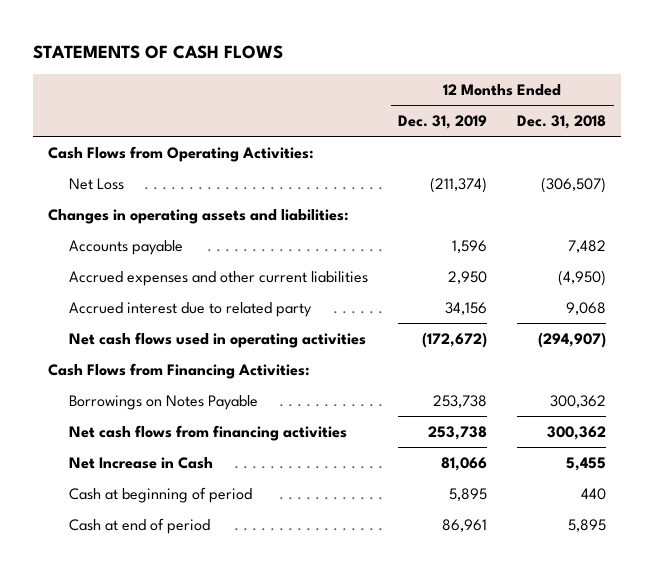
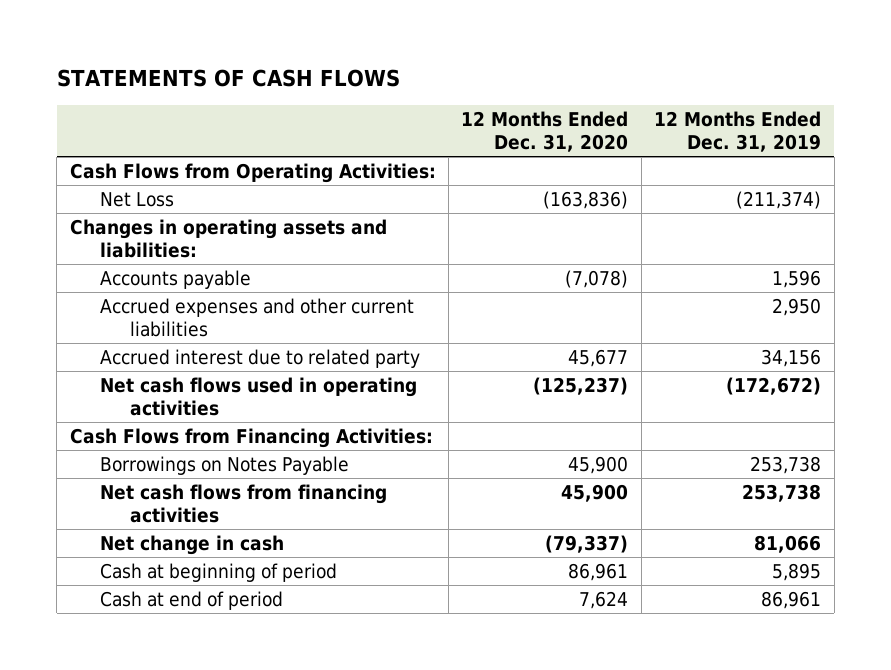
[517,114,607,129] Dec. 31, 2018 -> none
none -> [461,111,629,153] 12 Months Ended Dec. 31, 2020
[69,456,214,469] Net Increase in Cash -> [99,534,284,555] Net change in cash

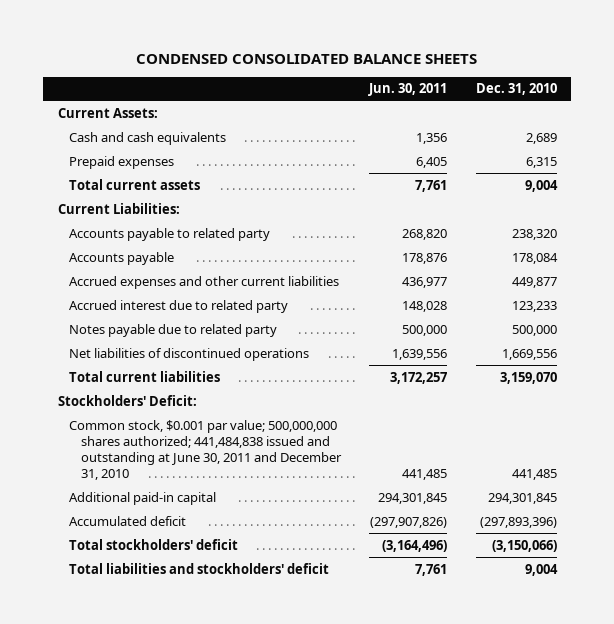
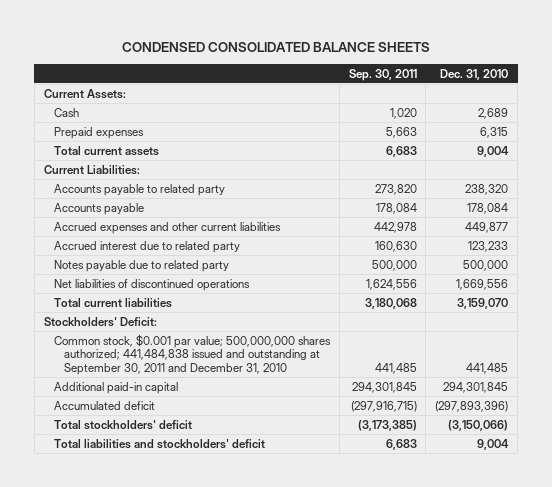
[368,83,448,97] Jun. 30, 2011 -> none
none -> [348,68,417,81] Sep. 30, 2011
[69,131,227,145] Cash and cash equivalents -> [53,107,79,117] Cash
[69,419,343,480] Common stock, $0.001 par value; 500,000,000 shares authorized; 441,484,838 issued and outstanding at June 30, 2011 and December 31, 2010 -> [53,333,331,376] Common stock, $0.001 par value; 500,000,000 shares authorized; 441,484,838 issued and outstanding at September 30, 2011 and December 31, 2010

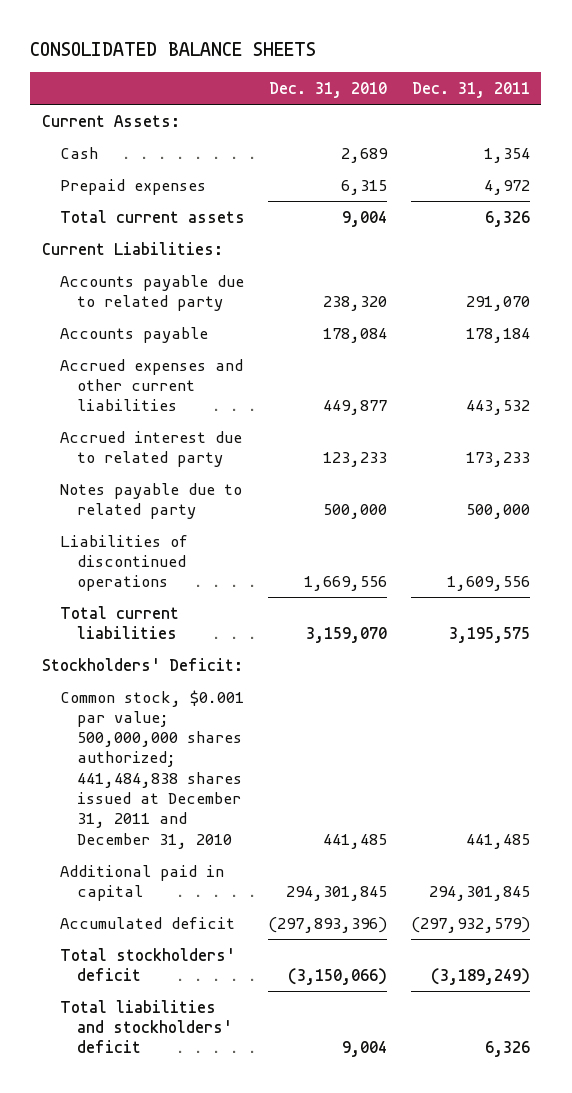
[121,42,430,53] CONDENSED CONSOLIDATED BALANCE SHEETS -> [30,41,317,56] CONSOLIDATED BALANCE SHEETS
[348,68,417,81] Sep. 30, 2011 -> none
none -> [411,81,530,98] Dec. 31, 2011
[53,183,225,196] Accounts payable to related party -> [59,274,244,311] Accounts payable due to related party
[53,278,250,291] Net liabilities of discontinued operations -> [59,534,188,592] Liabilities of discontinued operations
[53,333,331,376] Common stock, $0.001 par value; 500,000,000 shares authorized; 441,484,838 issued and outstanding at September 30, 2011 and December 31, 2010 -> [59,689,244,849] Common stock, $0.001 par value; 500,000,000 shares authorized; 441,484,838 shares issued at December 31, 2011 and December 31, 2010
[53,381,178,394] Additional paid-in capital -> [59,864,224,901] Additional paid in capital

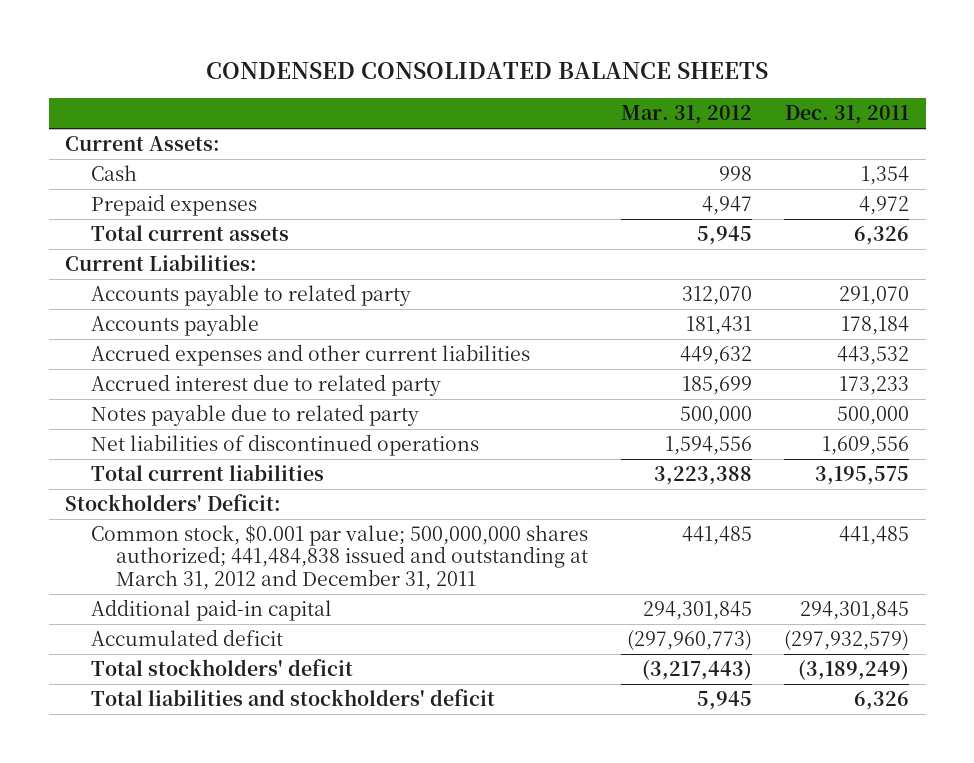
[30,41,317,56] CONSOLIDATED BALANCE SHEETS -> [206,62,769,80] CONDENSED CONSOLIDATED BALANCE SHEETS
[269,81,388,98] Dec. 31, 2010 -> none
none -> [620,105,752,125] Mar. 31, 2012
[59,274,244,311] Accounts payable due to related party -> [90,283,411,306] Accounts payable to related party
[59,534,188,592] Liabilities of discontinued operations -> [90,433,479,456] Net liabilities of discontinued operations
[59,689,244,849] Common stock, $0.001 par value; 500,000,000 shares authorized; 441,484,838 shares issued at December 31, 2011 and December 31, 2010 -> [90,524,589,590] Common stock, $0.001 par value; 500,000,000 shares authorized; 441,484,838 issued and outstanding at March 31, 2012 and December 31, 2011
[59,864,224,901] Additional paid in capital -> [90,598,332,621] Additional paid-in capital

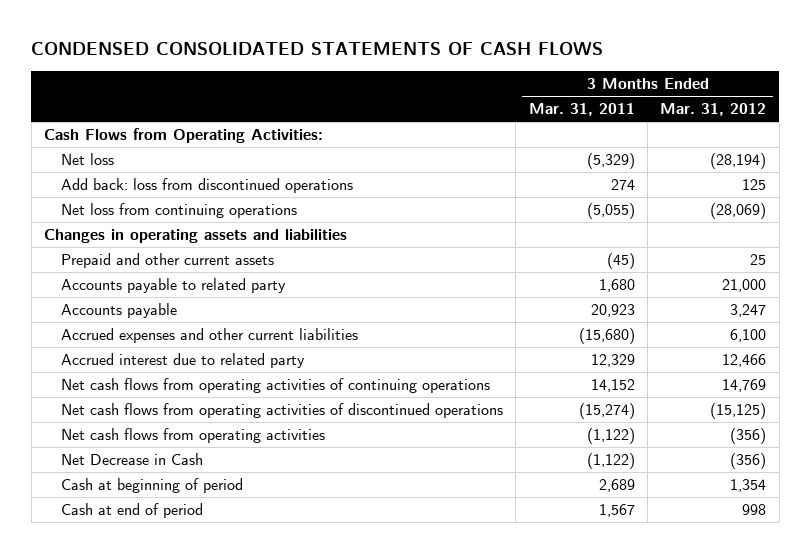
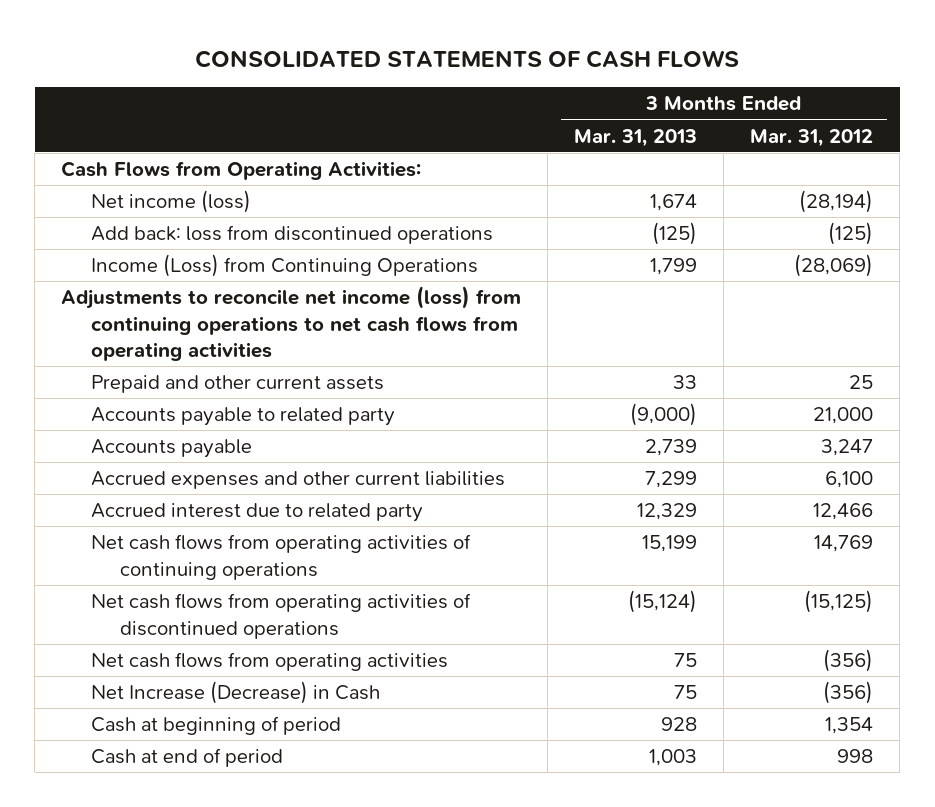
[31,42,604,56] CONDENSED CONSOLIDATED STATEMENTS OF CASH FLOWS -> [195,49,740,68] CONSOLIDATED STATEMENTS OF CASH FLOWS
[528,103,635,117] Mar. 31, 2011 -> none
none -> [574,128,698,147] Mar. 31, 2013
[44,229,348,244] Changes in operating assets and liabilities -> none
[61,153,115,166] Net loss -> [90,190,251,214] Net income (loss)
[742,179,767,191] 125 -> [828,222,874,246] (125)
[61,203,298,219] Net loss from continuing operations -> [90,254,478,278] Income (Loss) from Continuing Operations
none -> [61,286,522,362] Adjustments to reconcile net income (loss) from continuing operations to net cash flows from operating activities
[61,453,204,466] Net Decrease in Cash -> [90,681,380,705] Net Increase (Decrease) in Cash

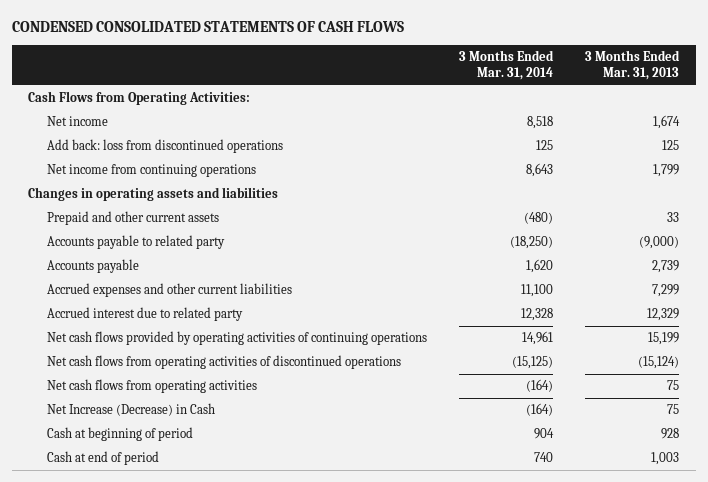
[195,49,740,68] CONSOLIDATED STATEMENTS OF CASH FLOWS -> [12,21,405,33] CONDENSED CONSOLIDATED STATEMENTS OF CASH FLOWS
[750,128,874,147] Mar. 31, 2012 -> none
none -> [458,50,554,81] 3 Months Ended Mar. 31, 2014
[61,286,522,362] Adjustments to reconcile net income (loss) from continuing operations to net cash flows from operating activities -> none
[90,190,251,214] Net income (loss) -> [46,116,108,127] Net income
[652,222,698,246] (125) -> [662,140,680,151] 125
[90,254,478,278] Income (Loss) from Continuing Operations -> [46,164,256,178] Net income from continuing operations
none -> [28,187,279,202] Changes in operating assets and liabilities
[90,534,471,580] Net cash flows from operating activities of continuing operations -> [46,331,427,346] Net cash flows provided by operating activities of continuing operations

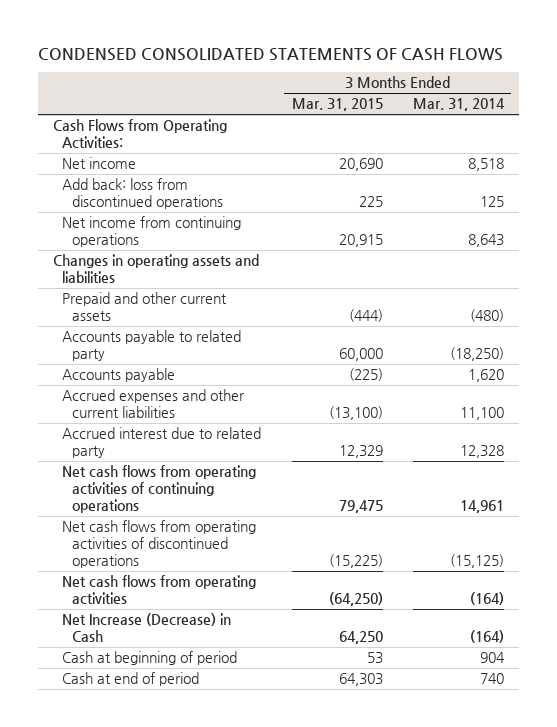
[585,50,681,81] 3 Months Ended Mar. 31, 2013 -> none
none -> [291,98,383,112] Mar. 31, 2015
[46,331,427,346] Net cash flows provided by operating activities of continuing operations -> [62,465,257,514] Net cash flows from operating activities of continuing operations

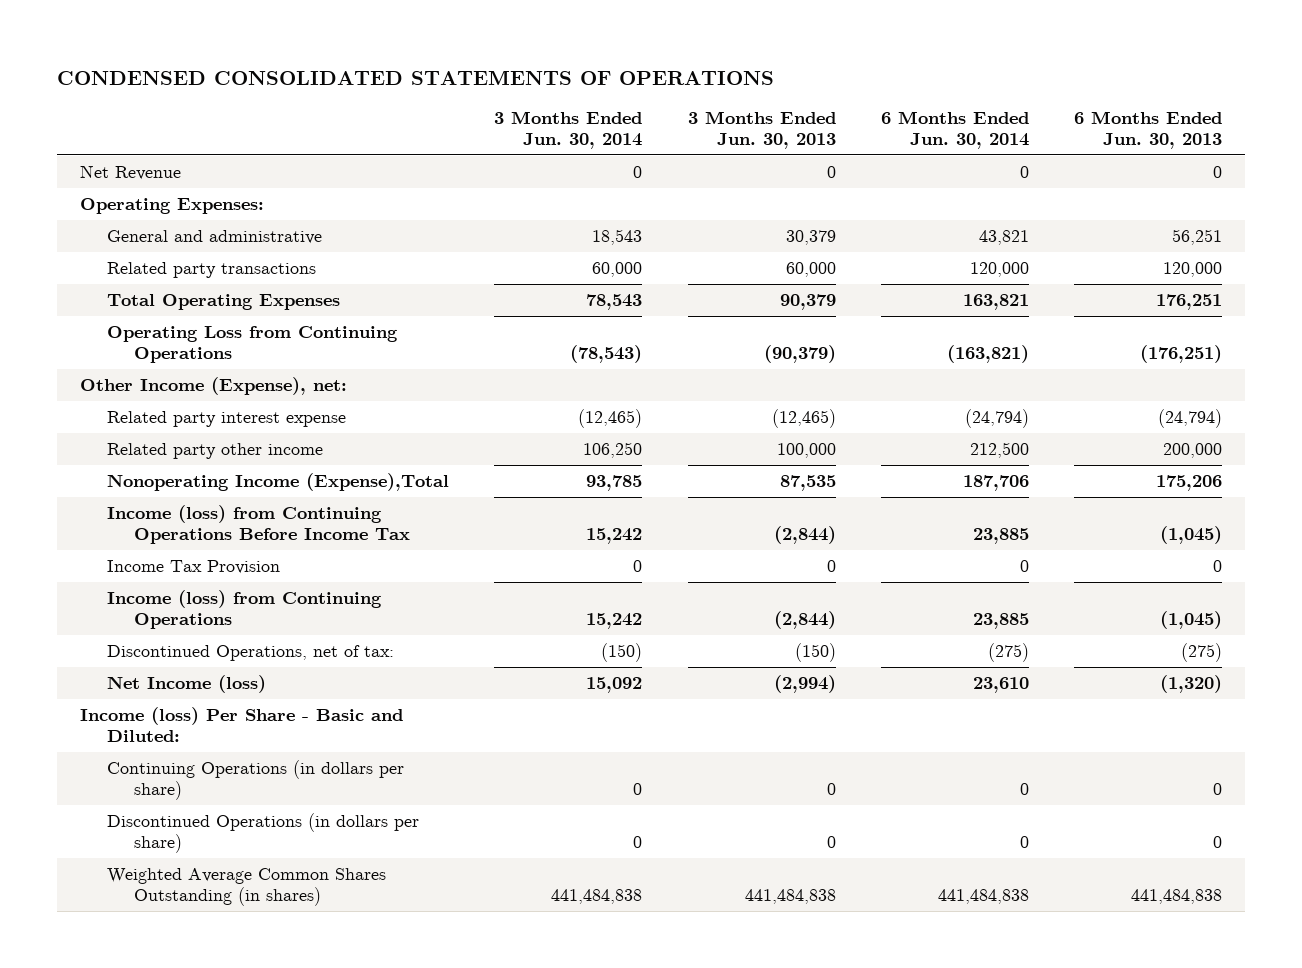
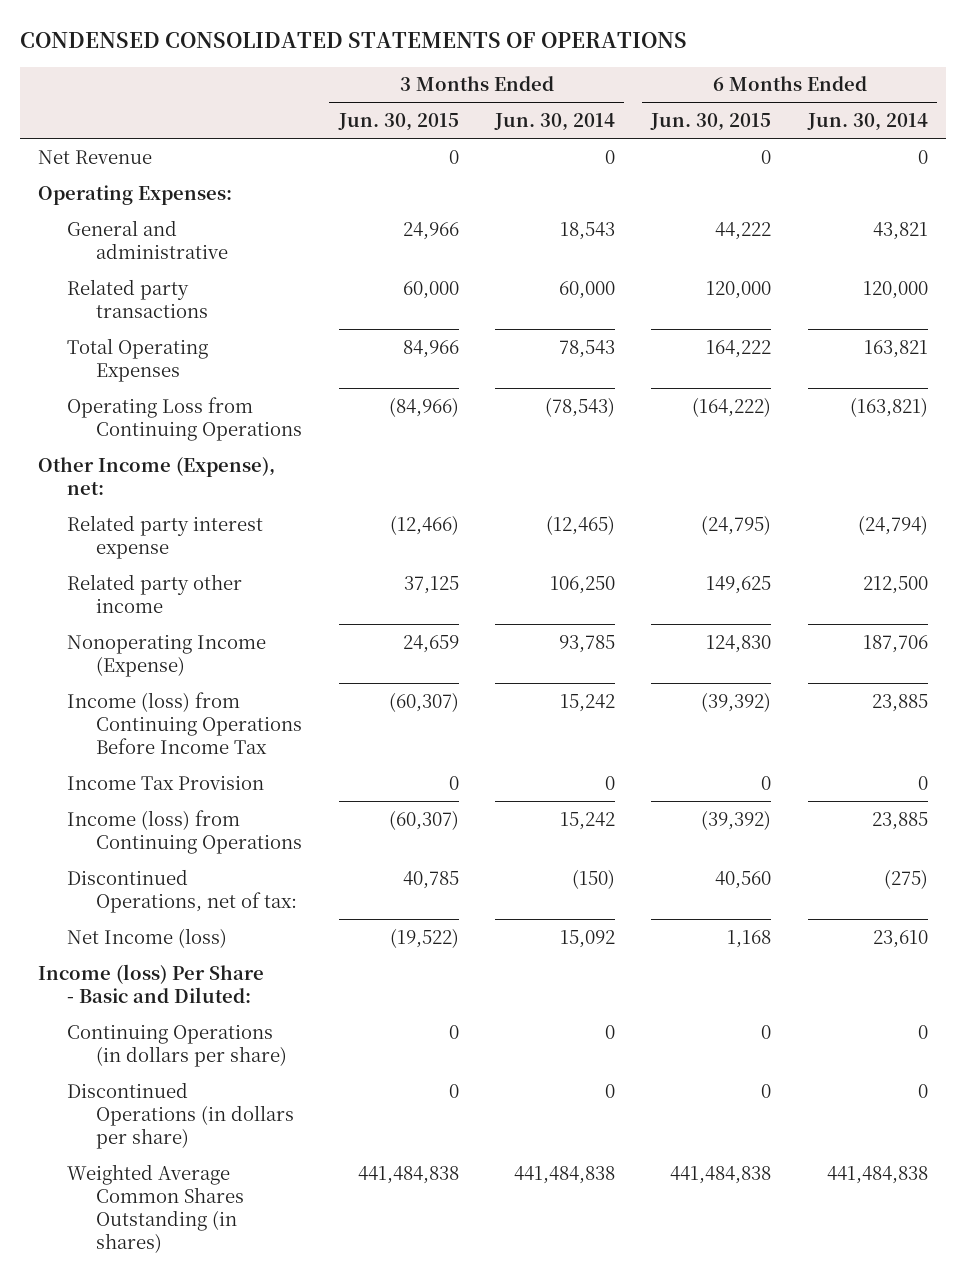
[687,111,836,149] 3 Months Ended Jun. 30, 2013 -> none
[1074,111,1223,149] 6 Months Ended Jun. 30, 2013 -> none
none -> [337,112,459,131] Jun. 30, 2015
none -> [650,112,772,131] Jun. 30, 2015
[106,472,449,491] Nonoperating Income (Expense),Total -> [67,633,267,677] Nonoperating Income (Expense)

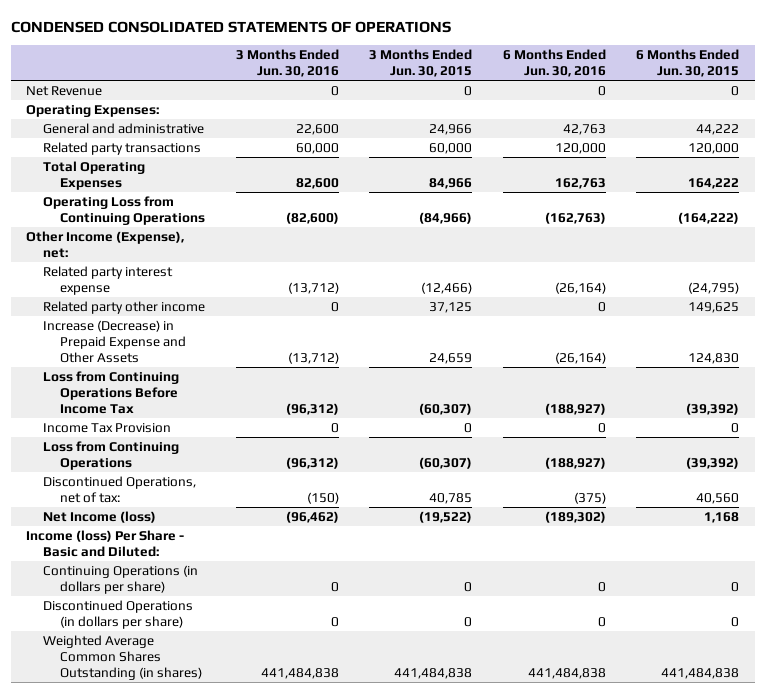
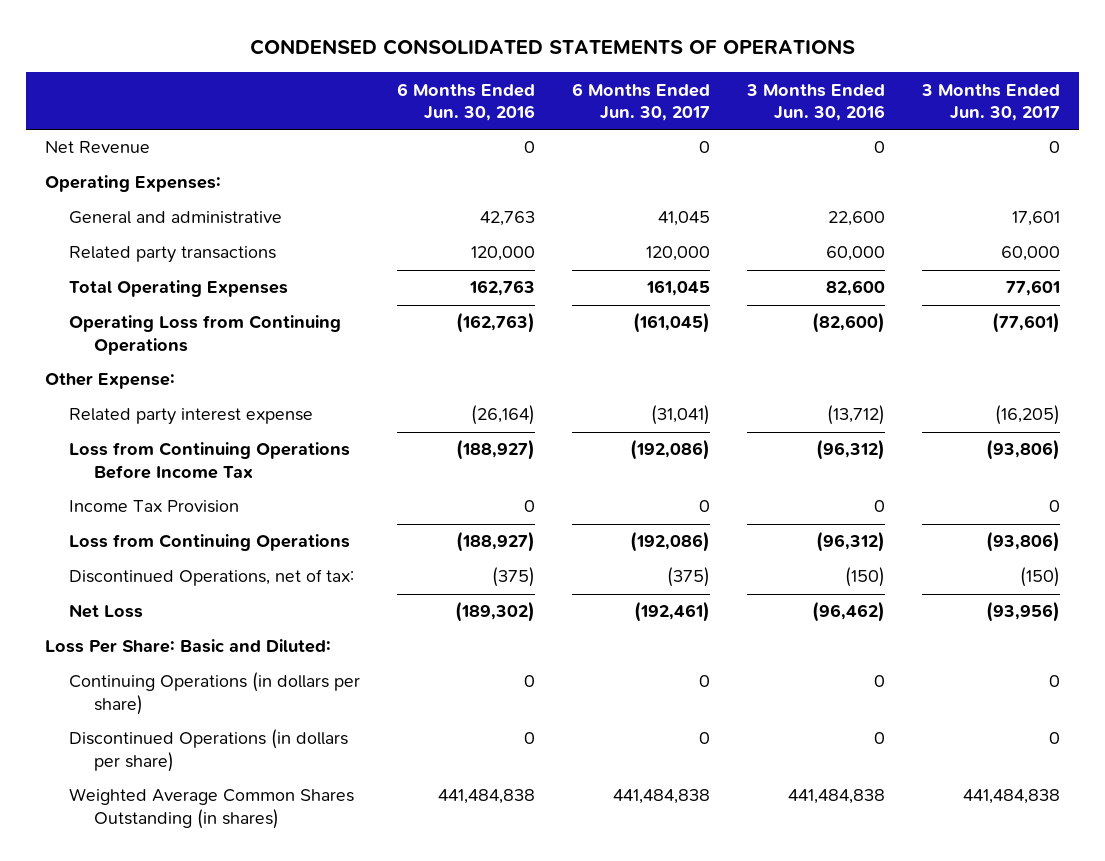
[369,49,473,78] 3 Months Ended Jun. 30, 2015 -> none
[636,49,740,78] 6 Months Ended Jun. 30, 2015 -> none
none -> [572,82,711,122] 6 Months Ended Jun. 30, 2017
none -> [921,83,1061,122] 3 Months Ended Jun. 30, 2017
[26,231,185,259] Other Income (Expense), net: -> [44,373,175,390] Other Expense:
[43,301,206,315] Related party other income -> none
[43,320,187,364] Increase (Decrease) in Prepaid Expense and Other Assets -> none
[43,511,157,524] Net Income (loss) -> [69,604,144,619] Net Loss
[26,530,185,558] Income (loss) Per Share - Basic and Diluted: -> [44,639,331,654] Loss Per Share: Basic and Diluted:

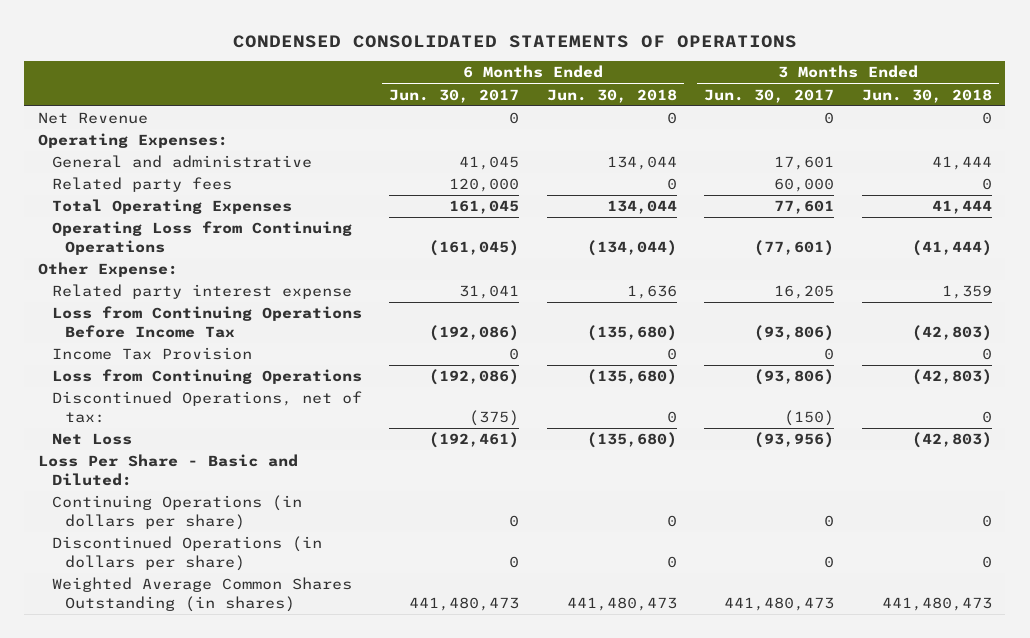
[397,82,536,122] 6 Months Ended Jun. 30, 2016 -> none
[746,83,886,122] 3 Months Ended Jun. 30, 2016 -> none
none -> [546,88,677,103] Jun. 30, 2018
none -> [861,88,992,103] Jun. 30, 2018
[69,246,277,264] Related party transactions -> [51,177,232,193] Related party fees
[651,405,711,426] (31,041) -> [459,285,520,300] 31,041
[995,405,1061,426] (16,205) -> [774,285,835,300] 16,205
[44,639,331,654] Loss Per Share: Basic and Diluted: -> [38,454,299,486] Loss Per Share - Basic and Diluted:
[613,789,711,805] 441,484,838 -> [409,596,520,611] 441,480,473
[963,789,1061,805] 441,484,838 -> [724,596,835,611] 441,480,473

